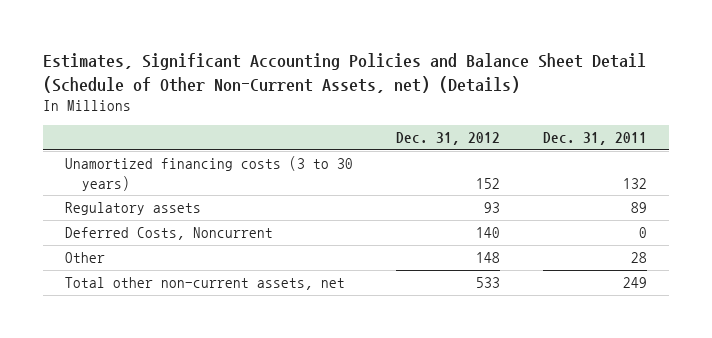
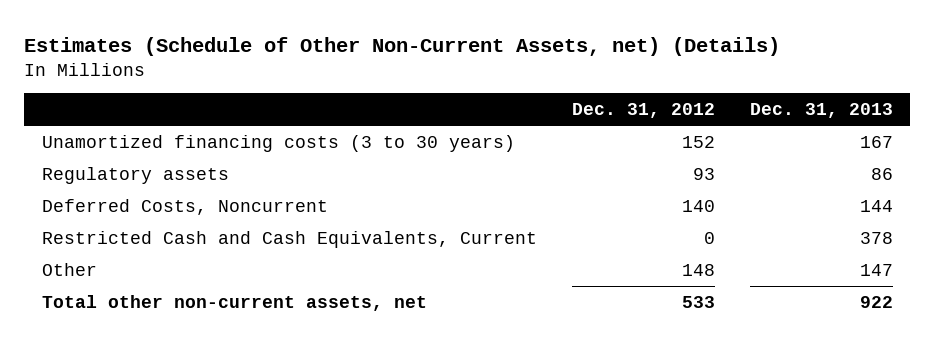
[42,53,646,93] Estimates, Significant Accounting Policies and Balance Sheet Detail (Schedule of Other Non-Current Assets, net) (Details) -> [24,36,781,56] Estimates (Schedule of Other Non-Current Assets, net) (Details)
[543,132,648,146] Dec. 31, 2011 -> none
none -> [749,103,893,119] Dec. 31, 2013
none -> [41,230,537,248] Restricted Cash and Cash Equivalents, Current

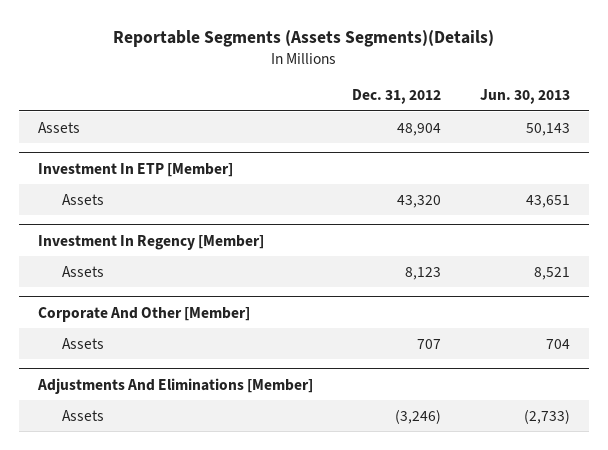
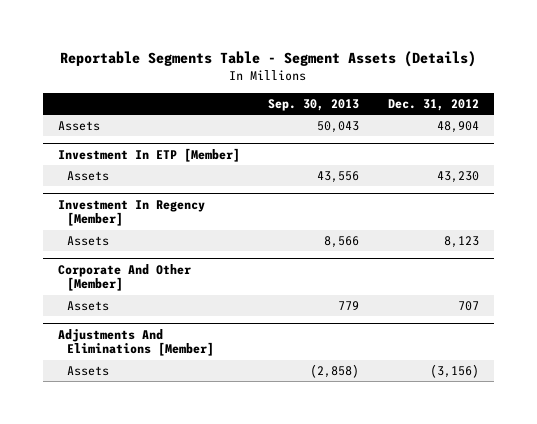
[112,29,494,47] Reportable Segments (Assets Segments)(Details) -> [60,50,477,67] Reportable Segments Table - Segment Assets (Details)
[479,88,570,104] Jun. 30, 2013 -> none
none -> [268,98,360,111] Sep. 30, 2013
[396,194,441,208] 43,320 -> [437,171,480,184] 43,230
[394,408,441,424] (3,246) -> [430,364,480,379] (3,156)

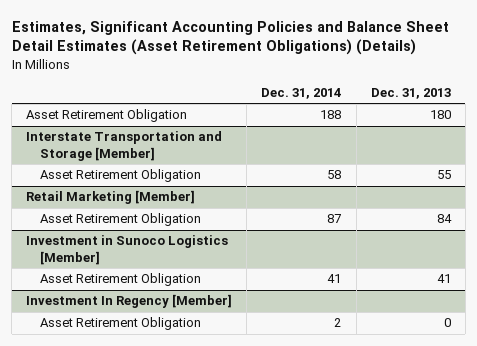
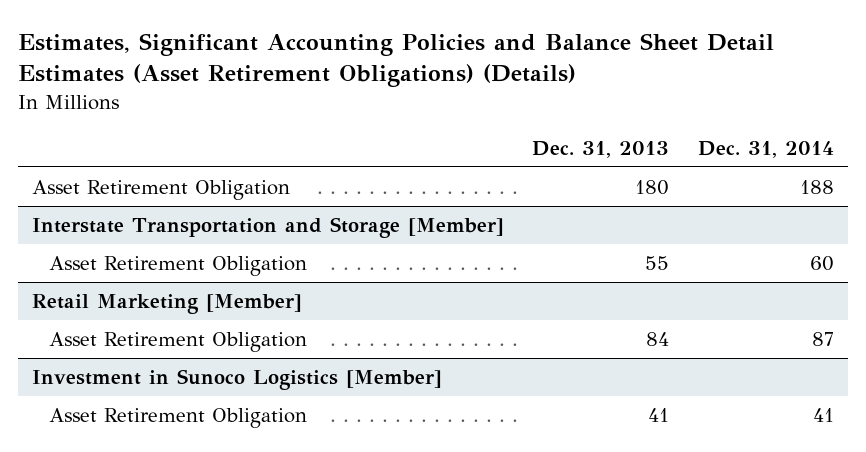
[327,170,342,180] 58 -> [809,255,834,271] 60
[26,294,233,309] Investment In Regency [Member] -> none
[40,317,202,331] Asset Retirement Obligation -> none

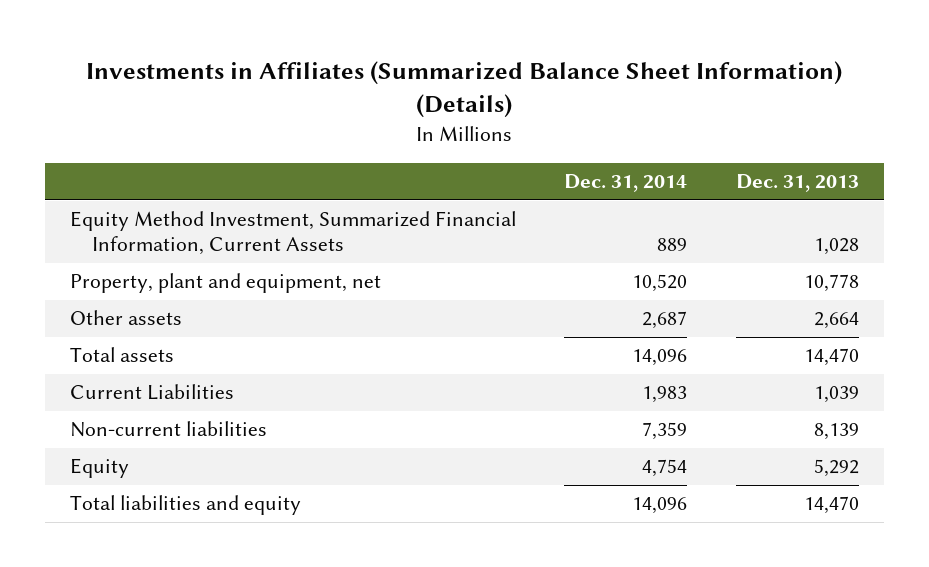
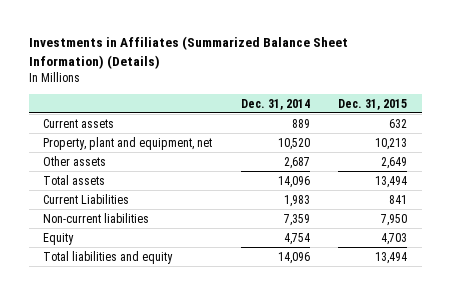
[736,174,860,193] Dec. 31, 2013 -> none
none -> [338,98,408,110] Dec. 31, 2015
[69,211,516,256] Equity Method Investment, Summarized Financial Information, Current Assets -> [43,118,115,128] Current assets

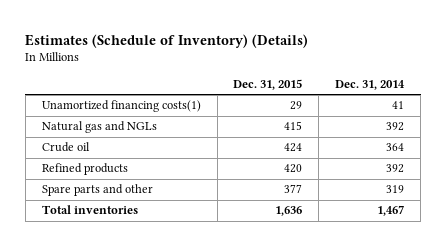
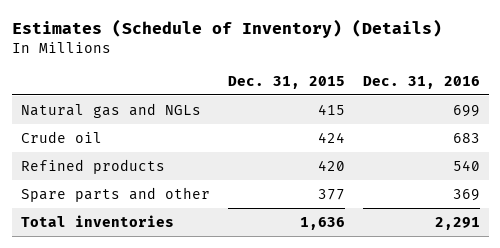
[335,80,406,91] Dec. 31, 2014 -> none
none -> [362,75,480,89] Dec. 31, 2016
[41,100,201,113] Unamortized financing costs(1) -> none

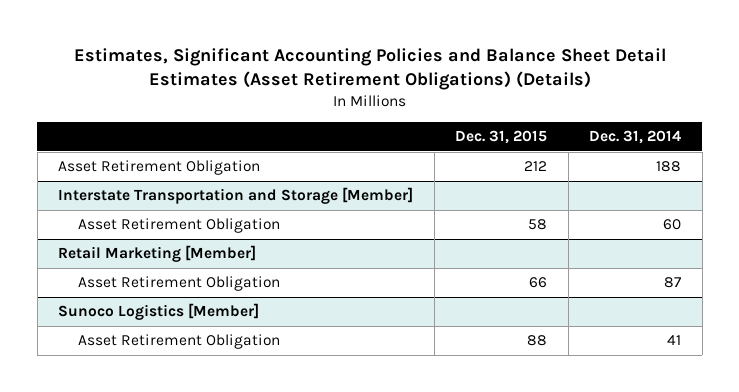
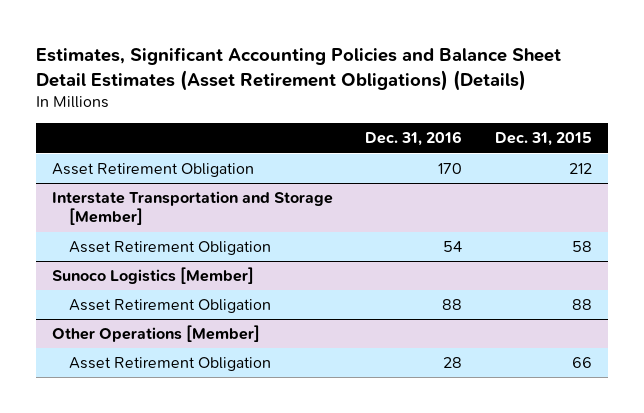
[589,130,682,145] Dec. 31, 2014 -> none
none -> [365,131,463,147] Dec. 31, 2016
[58,245,257,263] Retail Marketing [Member] -> none
[77,276,280,292] Asset Retirement Obligation -> none
none -> [51,325,260,343] Other Operations [Member]
none -> [68,357,271,372] Asset Retirement Obligation

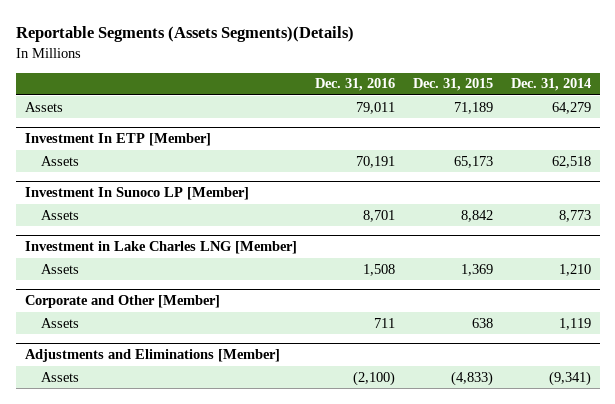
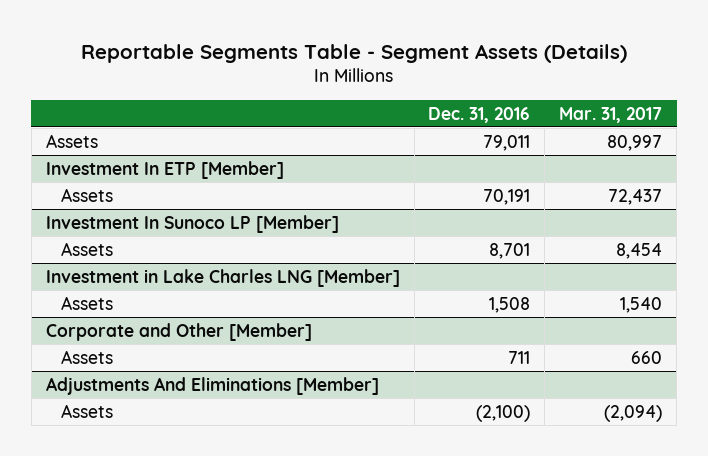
[15,26,354,43] Reportable Segments (Assets Segments)(Details) -> [80,43,627,63] Reportable Segments Table - Segment Assets (Details)
[412,78,493,92] Dec. 31, 2015 -> none
[510,78,591,92] Dec. 31, 2014 -> none
none -> [559,106,663,123] Mar. 31, 2017
[24,349,280,363] Adjustments and Eliminations [Member] -> [45,376,379,395] Adjustments And Eliminations [Member]

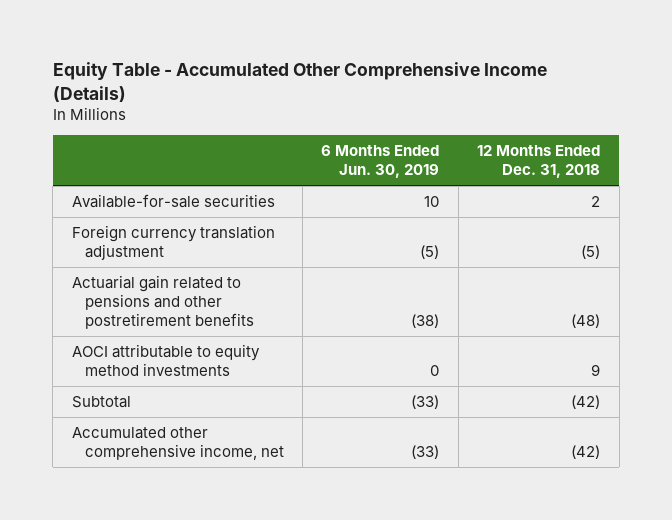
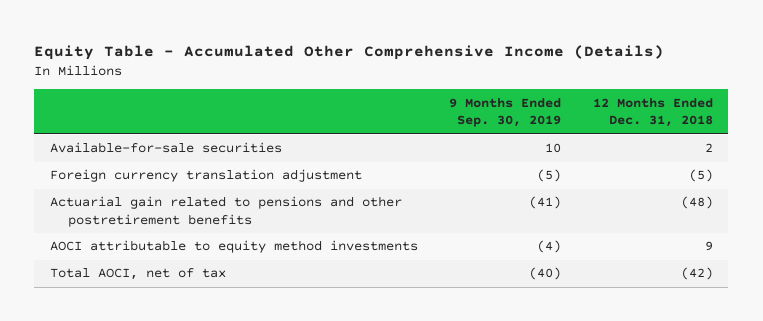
[321,145,440,179] 6 Months Ended Jun. 30, 2019 -> none
none -> [449,97,562,128] 9 Months Ended Sep. 30, 2019
[71,426,284,460] Accumulated other comprehensive income, net -> none
[71,395,131,408] Subtotal -> [50,268,227,281] Total AOCI, net of tax

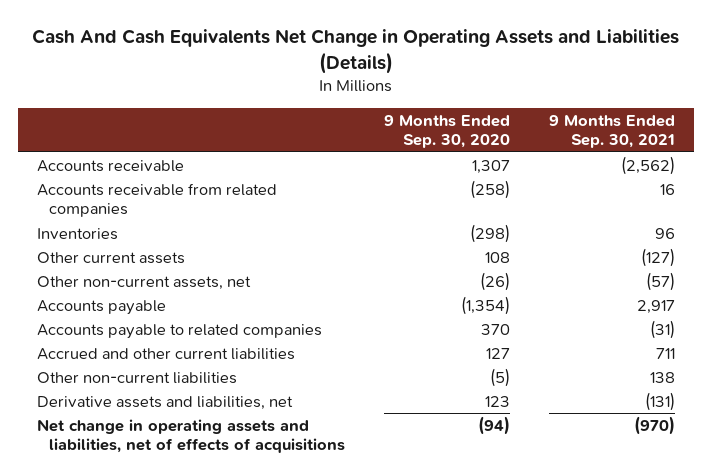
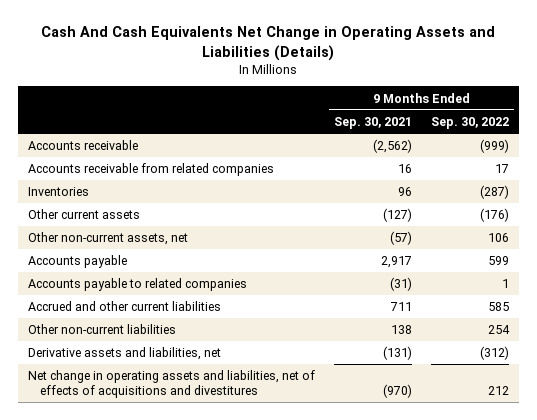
[383,114,510,149] 9 Months Ended Sep. 30, 2020 -> none
none -> [431,116,510,129] Sep. 30, 2022
[37,418,346,454] Net change in operating assets and liabilities, net of effects of acquisitions -> [27,370,315,398] Net change in operating assets and liabilities, net of effects of acquisitions and divestitures

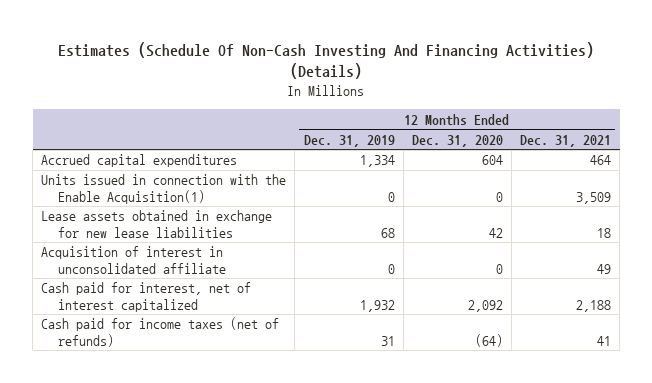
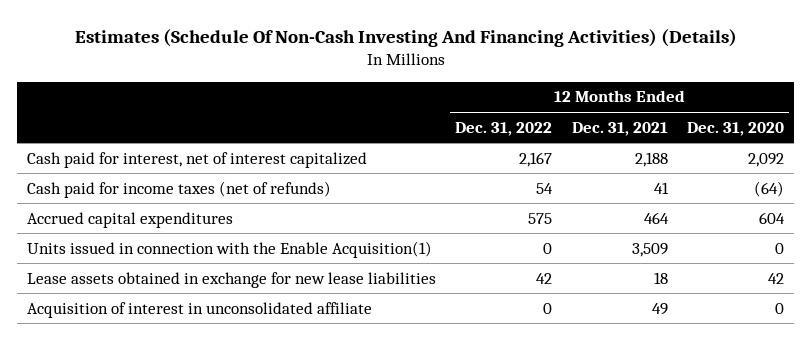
[303,134,395,147] Dec. 31, 2019 -> none
none -> [455,121,553,136] Dec. 31, 2022
[41,282,252,312] Cash paid for interest, net of interest capitalized -> [26,151,367,168] Cash paid for interest, net of interest capitalized
[41,317,280,347] Cash paid for income taxes (net of refunds) -> [26,180,331,198] Cash paid for income taxes (net of refunds)

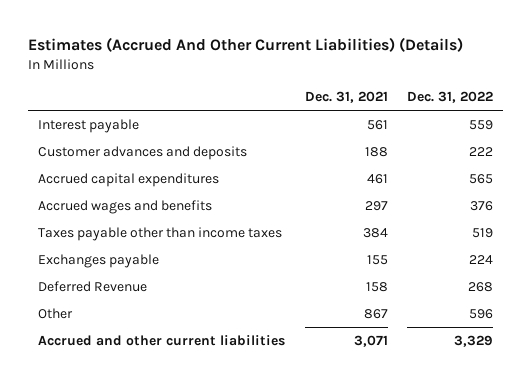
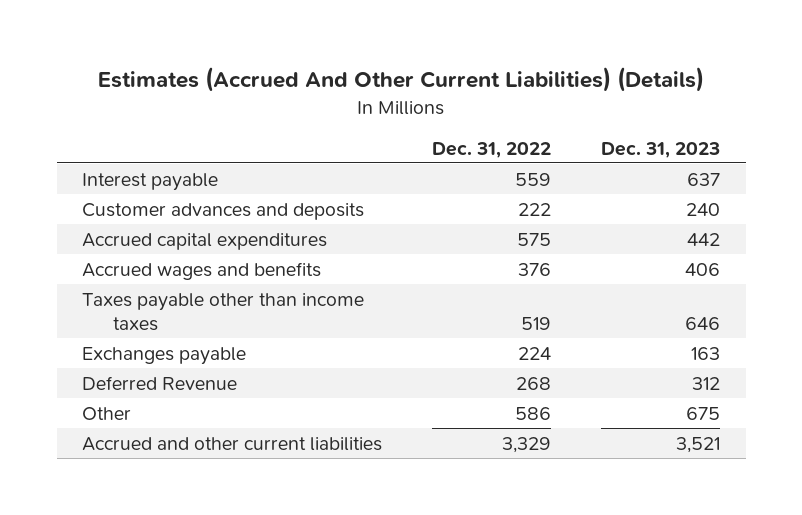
[304,91,388,104] Dec. 31, 2021 -> none
none -> [601,141,721,158] Dec. 31, 2023
[469,174,494,185] 565 -> [517,232,552,246] 575
[469,309,494,320] 596 -> [515,406,552,420] 586

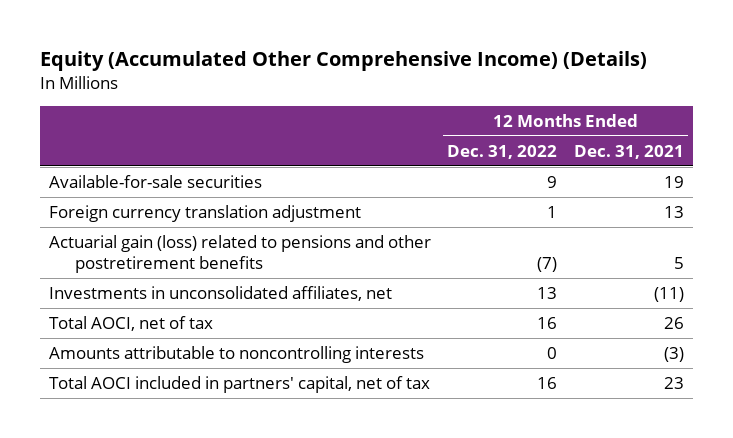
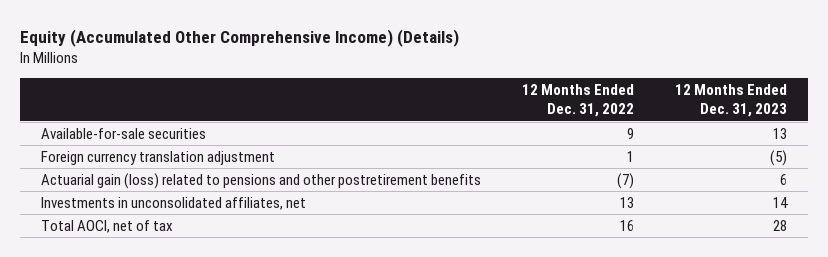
[574,144,685,159] Dec. 31, 2021 -> none
none -> [675,84,788,118] 12 Months Ended Dec. 31, 2023
[48,346,424,364] Amounts attributable to noncontrolling interests -> none
[48,376,430,394] Total AOCI included in partners' capital, net of tax -> none

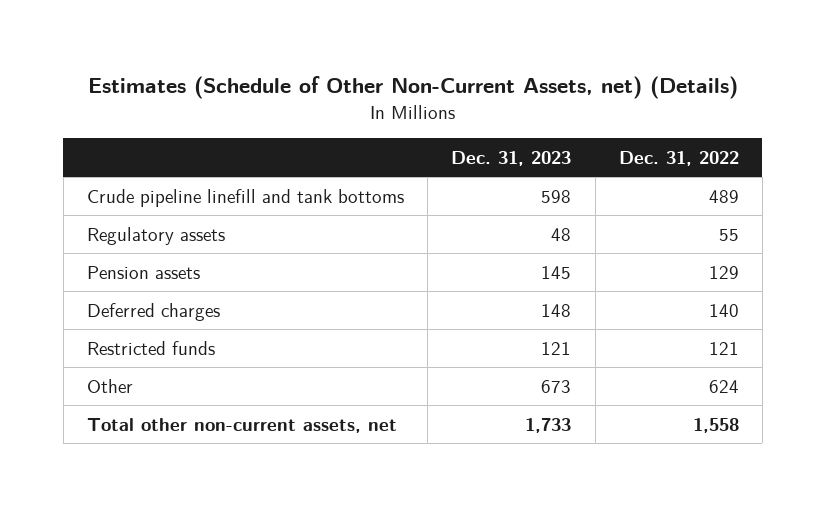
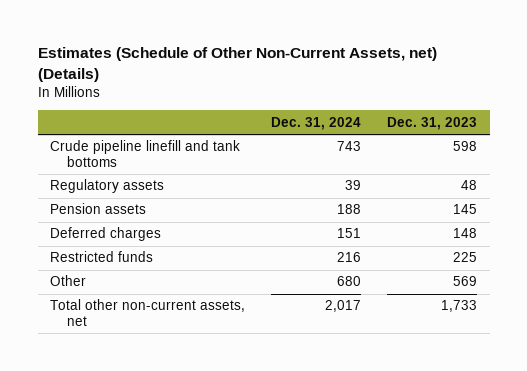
[618,150,739,166] Dec. 31, 2022 -> none
none -> [271,116,362,130] Dec. 31, 2024
[541,341,572,355] 121 -> [452,252,477,263] 225
[541,379,572,393] 673 -> [452,276,477,287] 569

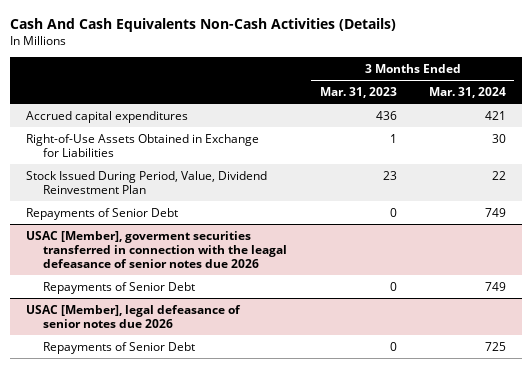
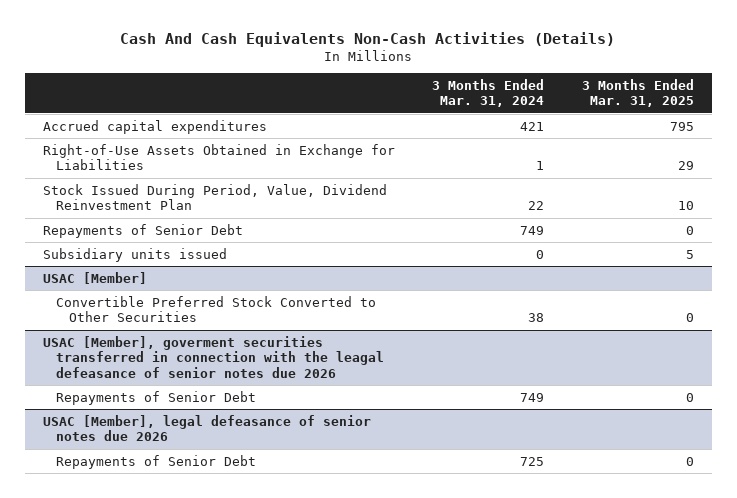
[319,86,397,98] Mar. 31, 2023 -> none
none -> [581,78,694,108] 3 Months Ended Mar. 31, 2025
[491,133,506,143] 30 -> [536,161,545,171] 1
none -> [43,247,228,262] Subsidiary units issued
none -> [43,271,148,284] USAC [Member]
none -> [56,295,377,323] Convertible Preferred Stock Converted to Other Securities

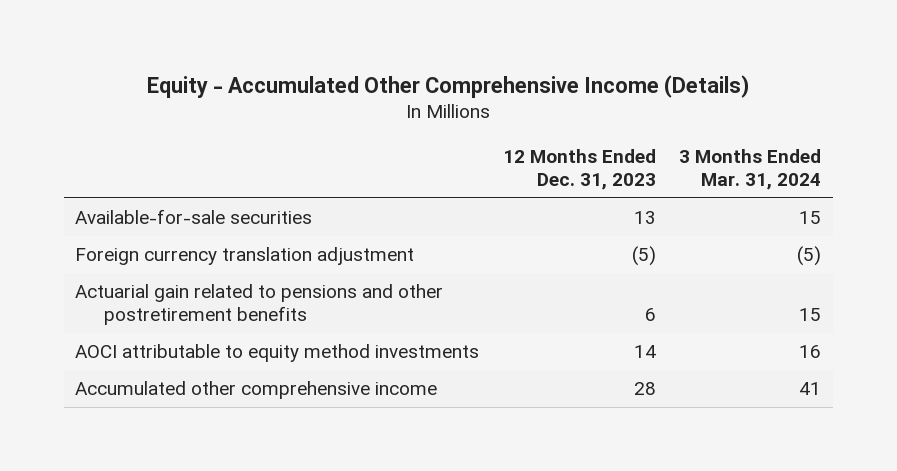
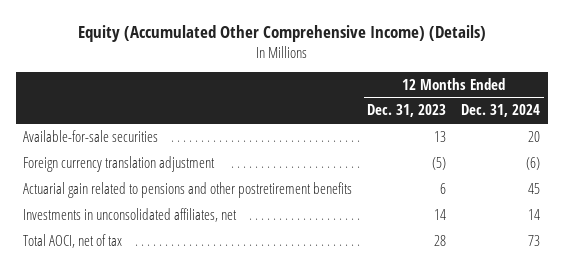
[147,74,750,98] Equity - Accumulated Other Comprehensive Income (Details) -> [77,25,486,43] Equity (Accumulated Other Comprehensive Income) (Details)
[679,148,822,190] 3 Months Ended Mar. 31, 2024 -> none
none -> [461,104,541,118] Dec. 31, 2024
[75,381,438,400] Accumulated other comprehensive income -> none
[75,344,480,363] AOCI attributable to equity method investments -> [23,207,238,222] Investments in unconsolidated affiliates, net
none -> [23,233,123,248] Total AOCI, net of tax

